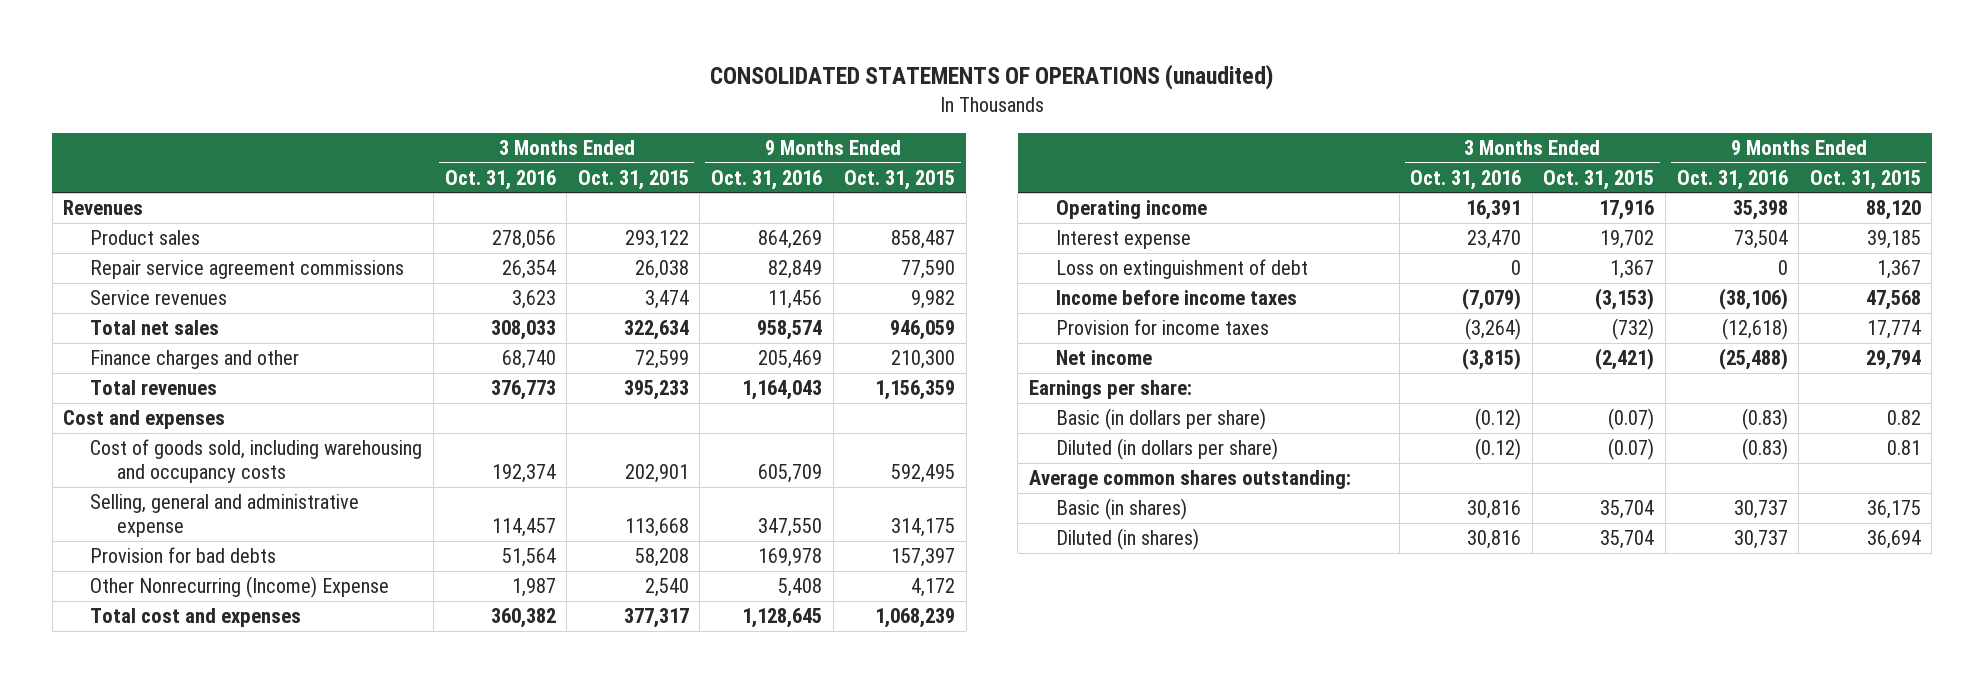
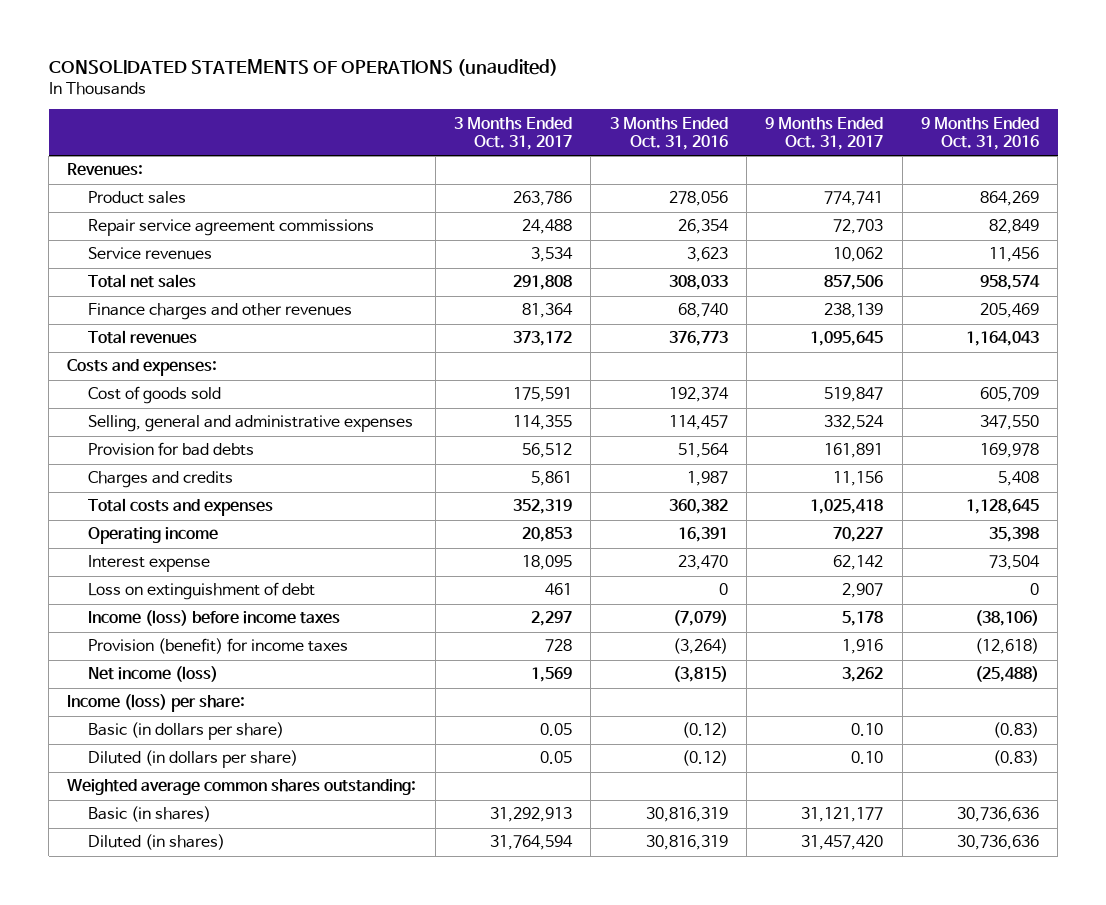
[577,169,689,190] Oct. 31, 2015 -> none
[844,169,956,190] Oct. 31, 2015 -> none
none -> [454,116,573,151] 3 Months Ended Oct. 31, 2017
none -> [765,116,884,151] 9 Months Ended Oct. 31, 2017
[63,200,144,216] Revenues -> [67,163,144,177] Revenues:
[90,350,300,370] Finance charges and other -> [88,303,353,321] Finance charges and other revenues
[63,410,226,430] Cost and expenses -> [67,359,218,377] Costs and expenses:
[90,439,423,484] Cost of goods sold, including warehousing and occupancy costs -> [88,386,222,405] Cost of goods sold
[90,494,360,538] Selling, general and administrative expense -> [88,415,414,433] Selling, general and administrative expenses
[90,576,390,599] Other Nonrecurring (Income) Expense -> [88,471,234,489] Charges and credits
[90,608,302,628] Total cost and expenses -> [88,498,274,517] Total costs and expenses
[1055,290,1297,306] Income before income taxes -> [88,610,341,627] Income (loss) before income taxes
[1055,319,1269,336] Provision for income taxes -> [88,638,349,655] Provision (benefit) for income taxes
[1055,350,1152,366] Net income -> [88,666,219,683] Net income (loss)
[1028,380,1192,400] Earnings per share: -> [67,694,246,713] Income (loss) per share:
[1028,470,1351,490] Average common shares outstanding: -> [67,779,417,796] Weighted average common shares outstanding:
[1467,500,1522,520] 30,816 -> [645,807,728,823] 30,816,319
[1733,500,1788,520] 30,737 -> [956,807,1039,823] 30,736,636
[1467,530,1522,550] 30,816 -> [645,835,728,851] 30,816,319
[1733,530,1788,550] 30,737 -> [956,835,1039,851] 30,736,636

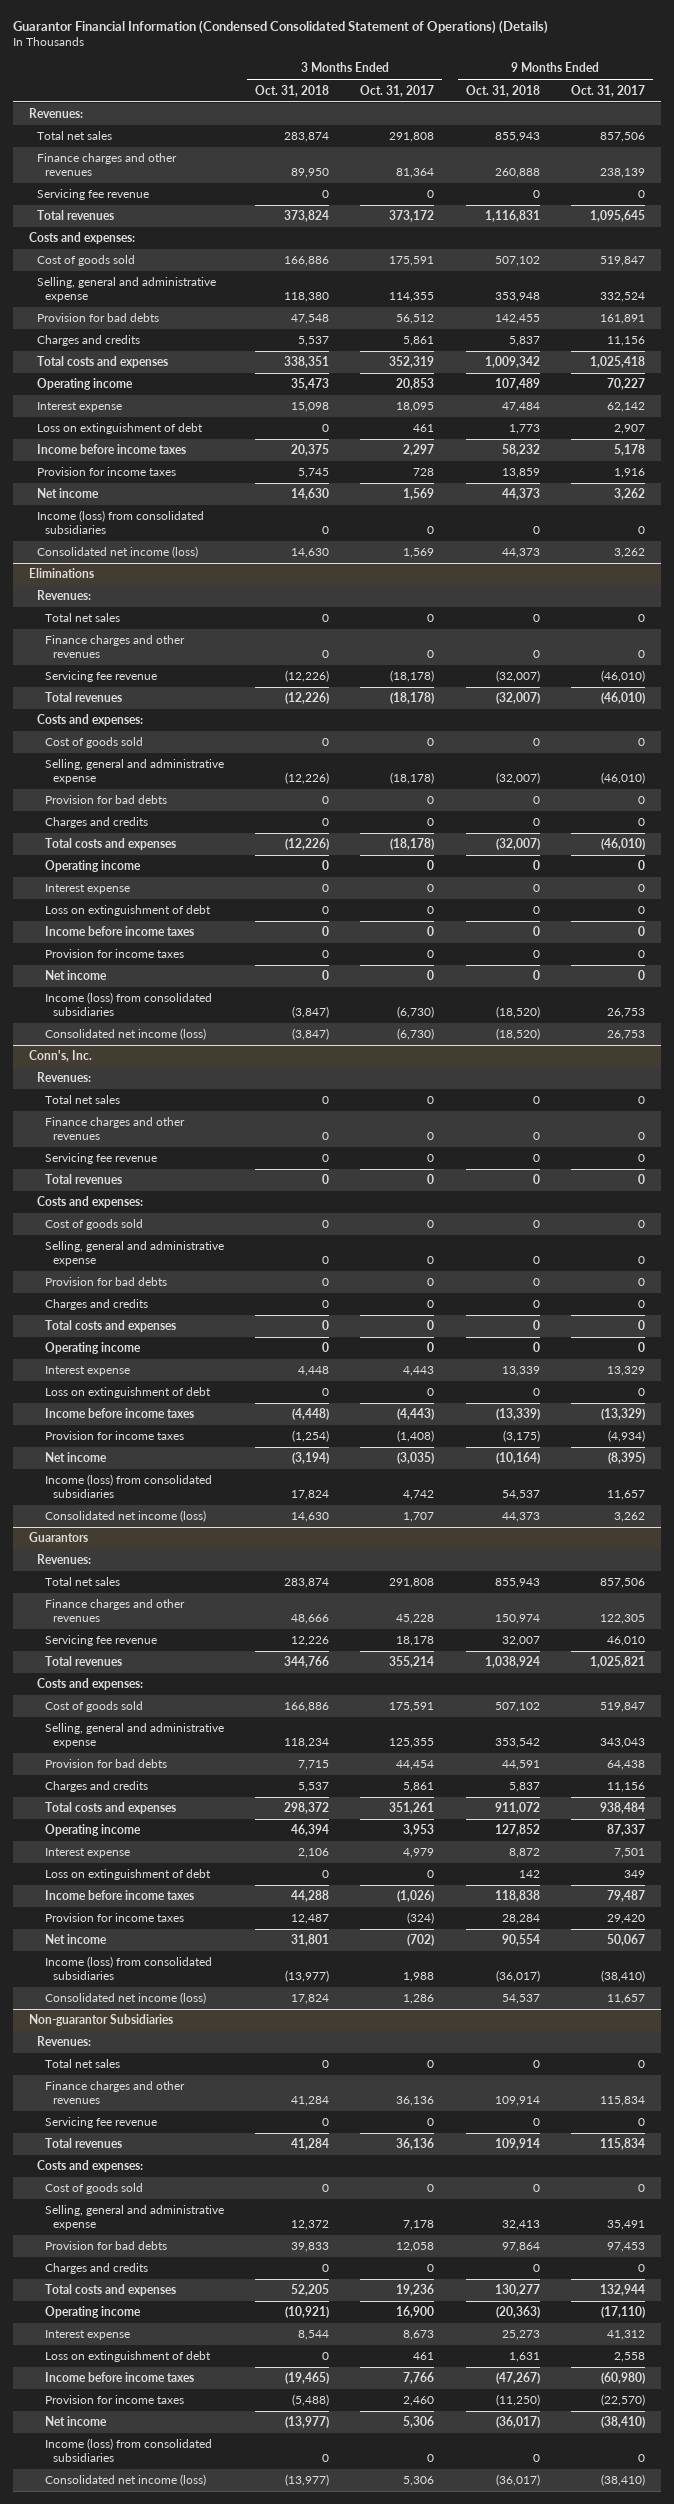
[48,58,558,76] CONSOLIDATED STATEMENTS OF OPERATIONS (unaudited) -> [12,19,548,34] Guarantor Financial Information (Condensed Consolidated Statement of Operations) (Details)
[609,116,728,151] 3 Months Ended Oct. 31, 2016 -> none
[920,116,1039,151] 9 Months Ended Oct. 31, 2016 -> none
none -> [255,84,330,97] Oct. 31, 2018
none -> [465,84,540,97] Oct. 31, 2018
[88,191,187,205] Product sales -> none
[88,219,375,237] Repair service agreement commissions -> none
[88,247,213,261] Service revenues -> none
none -> [36,189,149,201] Servicing fee revenue
[88,415,414,433] Selling, general and administrative expenses -> [36,277,216,302] Selling, general and administrative expense
[67,694,246,713] Income (loss) per share: -> none
[88,722,285,741] Basic (in dollars per share) -> none
[88,750,299,769] Diluted (in dollars per share) -> none
[67,779,417,796] Weighted average common shares outstanding: -> none
[88,806,212,823] Basic (in shares) -> none
[88,834,226,851] Diluted (in shares) -> none
[88,610,341,627] Income (loss) before income taxes -> [36,444,186,455] Income before income taxes
[88,638,349,655] Provision (benefit) for income taxes -> [36,467,176,477] Provision for income taxes
[88,666,219,683] Net income (loss) -> [36,488,99,499] Net income
none -> [36,510,204,534] Income (loss) from consolidated subsidiaries
none -> [36,546,198,559] Consolidated net income (loss)
none -> [28,568,94,579] Eliminations
none -> [36,590,91,601] Revenues:
none -> [44,613,120,623] Total net sales
none -> [44,635,185,658] Finance charges and other revenues
none -> [44,671,157,683] Servicing fee revenue
none -> [44,692,122,703] Total revenues
none -> [36,714,143,727] Costs and expenses:
none -> [44,737,143,749] Cost of goods sold
none -> [44,759,224,784] Selling, general and administrative expense
none -> [44,795,167,805] Provision for bad debts
none -> [44,817,148,829] Charges and credits
none -> [44,838,176,851] Total costs and expenses
none -> [44,860,141,873] Operating income
none -> [44,884,130,895] Interest expense
none -> [44,905,211,917] Loss on extinguishment of debt
none -> [44,926,194,937] Income before income taxes
none -> [44,949,184,959] Provision for income taxes
none -> [44,970,107,981] Net income
none -> [44,992,212,1016] Income (loss) from consolidated subsidiaries
none -> [44,1028,206,1041] Consolidated net income (loss)
none -> [28,1050,92,1063] Conn's, Inc.
none -> [36,1072,91,1083] Revenues:
none -> [44,1095,120,1105] Total net sales
none -> [44,1117,185,1140] Finance charges and other revenues
none -> [44,1153,157,1165] Servicing fee revenue
none -> [44,1174,122,1185] Total revenues
none -> [36,1196,143,1209] Costs and expenses:
none -> [44,1219,143,1231] Cost of goods sold
none -> [44,1241,224,1266] Selling, general and administrative expense
none -> [44,1277,167,1287] Provision for bad debts
none -> [44,1299,148,1311] Charges and credits
none -> [44,1320,176,1333] Total costs and expenses
none -> [44,1342,141,1355] Operating income
none -> [44,1366,130,1377] Interest expense
none -> [44,1387,211,1399] Loss on extinguishment of debt
none -> [44,1408,194,1419] Income before income taxes
none -> [44,1431,184,1441] Provision for income taxes
none -> [44,1452,107,1463] Net income
none -> [44,1474,212,1498] Income (loss) from consolidated subsidiaries
none -> [44,1510,206,1523] Consolidated net income (loss)
none -> [28,1532,88,1543] Guarantors
none -> [36,1554,91,1565] Revenues:
none -> [44,1577,120,1587] Total net sales
none -> [44,1599,185,1622] Finance charges and other revenues
none -> [44,1635,157,1647] Servicing fee revenue
none -> [44,1656,122,1667] Total revenues
none -> [36,1678,143,1691] Costs and expenses:
none -> [44,1701,143,1713] Cost of goods sold
none -> [44,1723,224,1748] Selling, general and administrative expense
none -> [44,1759,167,1769] Provision for bad debts
none -> [44,1781,148,1793] Charges and credits
none -> [44,1802,176,1815] Total costs and expenses
none -> [44,1824,141,1837] Operating income
none -> [44,1848,130,1859] Interest expense
none -> [44,1869,211,1881] Loss on extinguishment of debt
none -> [44,1890,194,1901] Income before income taxes
none -> [44,1913,184,1923] Provision for income taxes
none -> [44,1934,107,1945] Net income
none -> [44,1956,212,1980] Income (loss) from consolidated subsidiaries
none -> [44,1992,206,2005] Consolidated net income (loss)
none -> [28,2014,173,2027] Non-guarantor Subsidiaries
none -> [36,2036,91,2047] Revenues:
none -> [44,2059,120,2069] Total net sales
none -> [44,2081,185,2104] Finance charges and other revenues
none -> [44,2117,157,2129] Servicing fee revenue
none -> [44,2138,122,2149] Total revenues
none -> [36,2160,143,2173] Costs and expenses:
none -> [44,2183,143,2195] Cost of goods sold
none -> [44,2205,224,2230] Selling, general and administrative expense
none -> [44,2241,167,2251] Provision for bad debts
none -> [44,2263,148,2275] Charges and credits
none -> [44,2284,176,2297] Total costs and expenses
none -> [44,2306,141,2319] Operating income
none -> [44,2330,130,2341] Interest expense
none -> [44,2351,211,2363] Loss on extinguishment of debt
none -> [44,2372,194,2383] Income before income taxes
none -> [44,2395,184,2405] Provision for income taxes
none -> [44,2416,107,2427] Net income
none -> [44,2438,212,2462] Income (loss) from consolidated subsidiaries
none -> [44,2474,206,2487] Consolidated net income (loss)

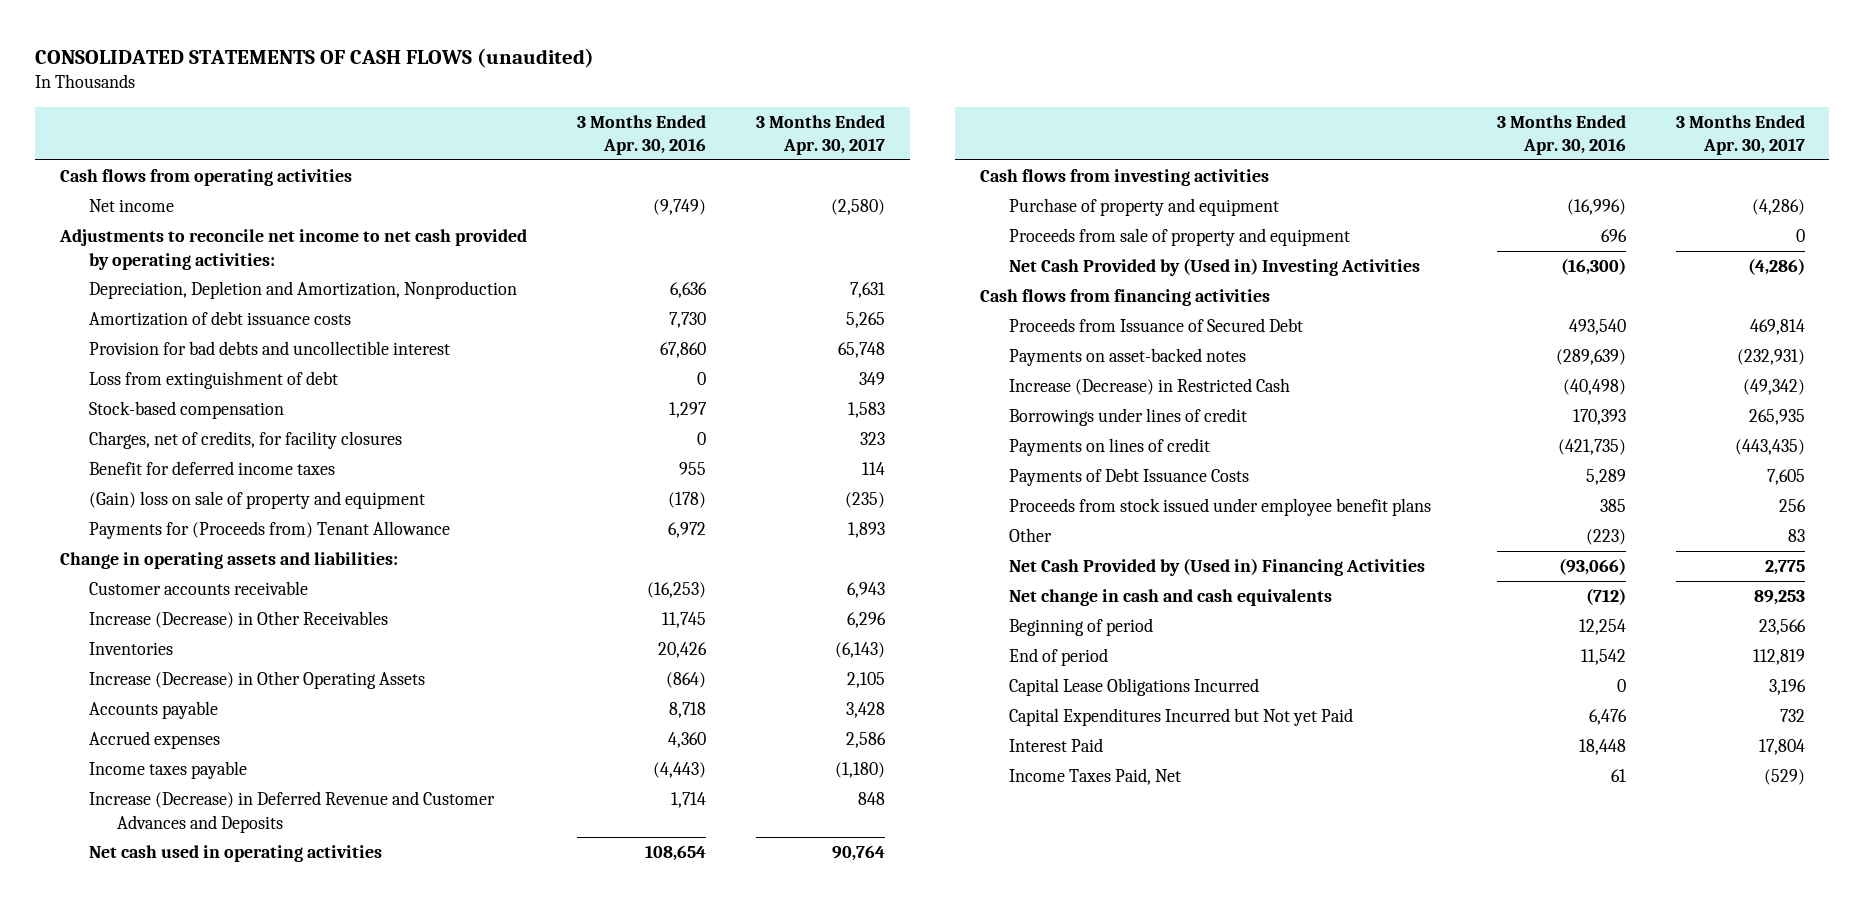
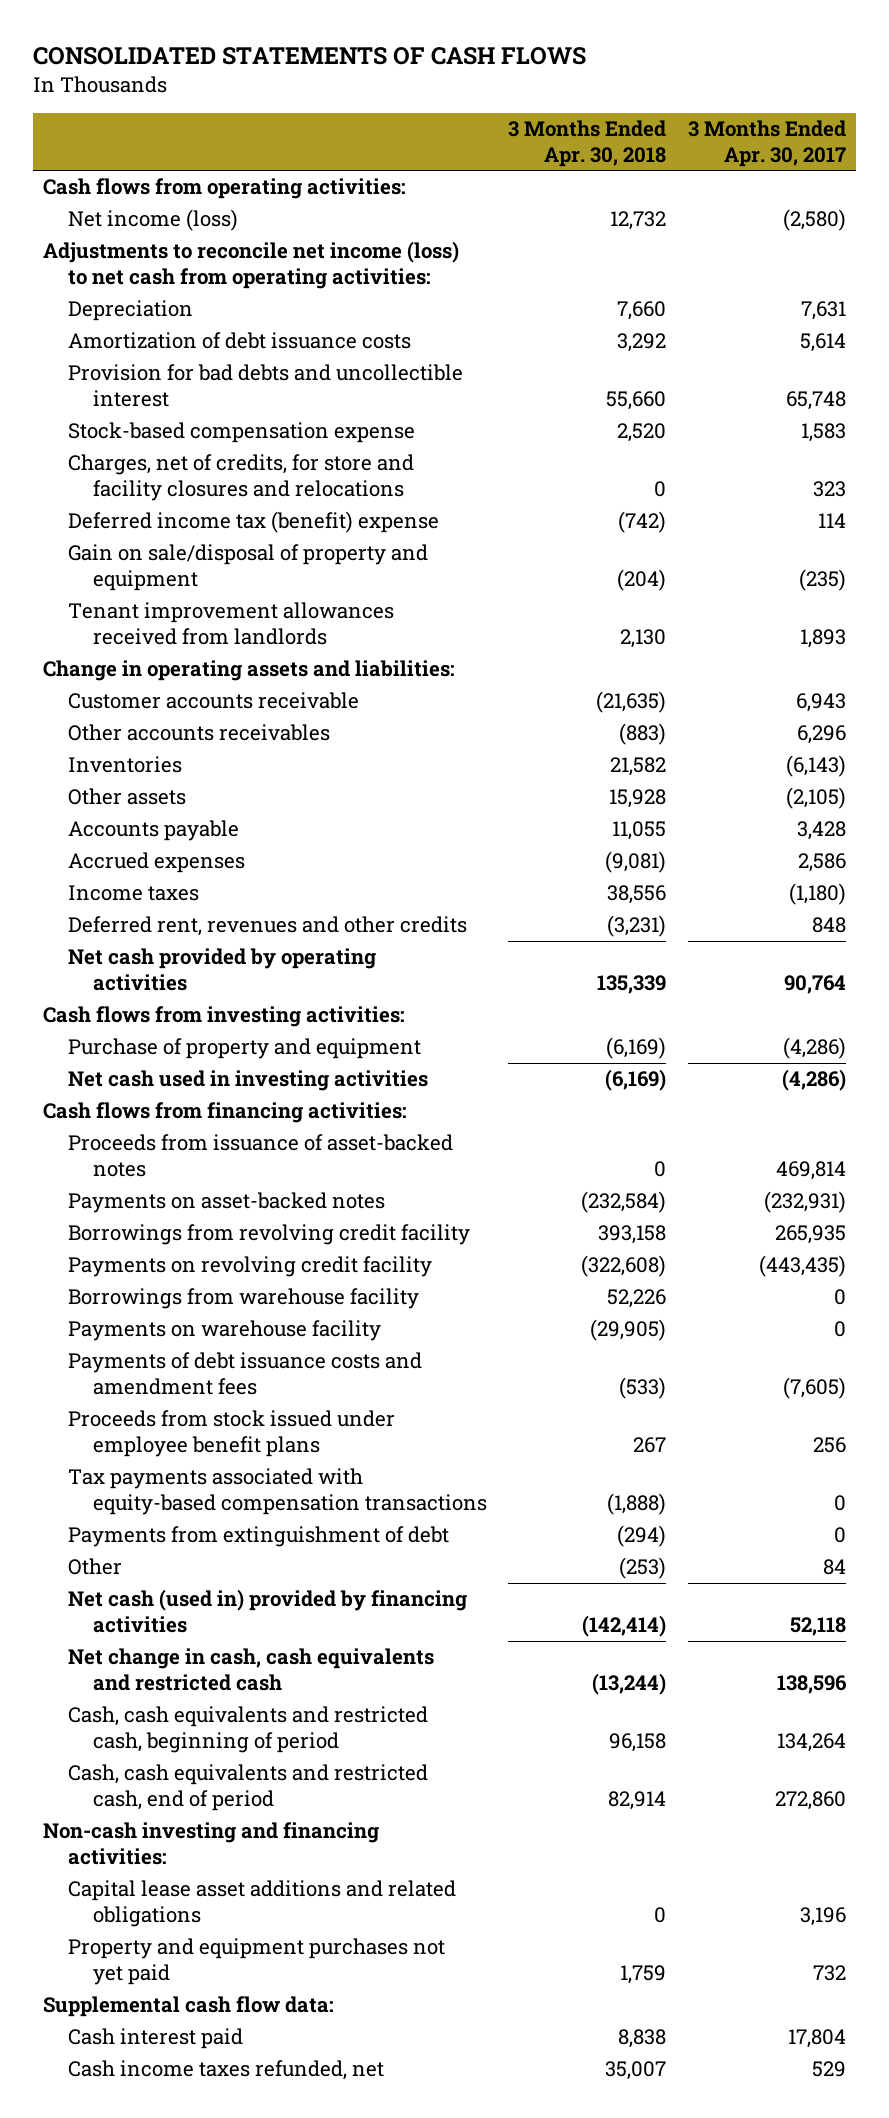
[35,47,595,68] CONSOLIDATED STATEMENTS OF CASH FLOWS (unaudited) -> [32,47,586,66] CONSOLIDATED STATEMENTS OF CASH FLOWS
[576,114,706,156] 3 Months Ended Apr. 30, 2016 -> none
none -> [508,120,667,167] 3 Months Ended Apr. 30, 2018
[60,169,353,187] Cash flows from operating activities -> [43,178,407,200] Cash flows from operating activities:
[88,199,174,213] Net income -> [67,209,238,232] Net income (loss)
[59,229,528,270] Adjustments to reconcile net income to net cash provided by operating activities: -> [43,241,460,290] Adjustments to reconcile net income (loss) to net cash from operating activities:
[88,281,517,300] Depreciation, Depletion and Amortization, Nonproduction -> [67,300,193,322] Depreciation
[845,312,885,329] 5,265 -> [799,333,846,353] 5,614
[88,371,338,390] Loss from extinguishment of debt -> none
[88,401,284,420] Stock-based compensation -> [67,422,415,444] Stock-based compensation expense
[88,431,402,450] Charges, net of credits, for facility closures -> [67,454,414,502] Charges, net of credits, for store and facility closures and relocations
[88,461,335,476] Benefit for deferred income taxes -> [67,511,439,534] Deferred income tax (benefit) expense
[88,491,425,510] (Gain) loss on sale of property and equipment -> [67,544,428,592] Gain on sale/disposal of property and equipment
[88,521,450,540] Payments for (Proceeds from) Tenant Allowance -> [67,602,394,646] Tenant improvement allowances received from landlords
[88,611,388,629] Increase (Decrease) in Other Receivables -> [67,724,330,742] Other accounts receivables
[88,671,425,690] Increase (Decrease) in Other Operating Assets -> [67,788,186,806] Other assets
[846,672,885,689] 2,105 -> [785,787,846,810] (2,105)
[88,761,247,780] Income taxes payable -> [67,885,199,902] Income taxes
[88,791,495,833] Increase (Decrease) in Deferred Revenue and Customer Advances and Deposits -> [67,916,467,937] Deferred rent, revenues and other credits
[88,845,382,863] Net cash used in operating activities -> [67,948,376,992] Net cash provided by operating activities
[980,169,1270,187] Cash flows from investing activities -> [43,1006,406,1028] Cash flows from investing activities:
[1008,228,1350,247] Proceeds from sale of property and equipment -> none
[1008,258,1420,277] Net Cash Provided by (Used in) Investing Activities -> [67,1070,428,1092] Net cash used in investing activities
[980,289,1271,307] Cash flows from financing activities -> [43,1102,408,1124] Cash flows from financing activities:
[1008,318,1303,333] Proceeds from Issuance of Secured Debt -> [67,1134,453,1178] Proceeds from issuance of asset-backed notes
[1008,378,1290,396] Increase (Decrease) in Restricted Cash -> none
[1008,408,1247,427] Borrowings under lines of credit -> [67,1224,470,1246] Borrowings from revolving credit facility
[1008,438,1210,457] Payments on lines of credit -> [67,1256,432,1278] Payments on revolving credit facility
none -> [67,1288,419,1310] Borrowings from warehouse facility
none -> [67,1320,381,1342] Payments on warehouse facility
[1008,468,1249,487] Payments of Debt Issuance Costs -> [67,1352,422,1396] Payments of debt issuance costs and amendment fees
[1766,469,1805,486] 7,605 -> [782,1377,846,1400] (7,605)
[1008,618,1153,637] Beginning of period -> none
[1008,648,1108,667] End of period -> none
none -> [67,1468,487,1516] Tax payments associated with equity-based compensation transactions
none -> [67,1526,449,1548] Payments from extinguishment of debt
[1787,529,1805,543] 83 -> [822,1559,846,1576] 84
[1008,558,1425,577] Net Cash Provided by (Used in) Financing Activities -> [67,1589,467,1634] Net cash (used in) provided by financing activities
[1764,560,1805,576] 2,775 -> [789,1617,846,1637] 52,118
[1008,589,1332,607] Net change in cash and cash equivalents -> [67,1648,434,1692] Net change in cash, cash equivalents and restricted cash
[1753,590,1805,606] 89,253 -> [776,1675,847,1695] 138,596
none -> [67,1706,428,1754] Cash, cash equivalents and restricted cash, beginning of period
none -> [67,1764,428,1812] Cash, cash equivalents and restricted cash, end of period
none -> [43,1822,380,1866] Non-cash investing and financing activities:
[1008,678,1259,697] Capital Lease Obligations Incurred -> [67,1880,456,1928] Capital lease asset additions and related obligations
[1008,708,1353,727] Capital Expenditures Incurred but Not yet Paid -> [67,1938,445,1986] Property and equipment purchases not yet paid
none -> [43,1996,335,2018] Supplemental cash flow data:
[1008,738,1103,753] Interest Paid -> [67,2028,243,2050] Cash interest paid
[1008,768,1181,786] Income Taxes Paid, Net -> [67,2060,384,2081] Cash income taxes refunded, net
[1763,769,1805,786] (529) -> [811,2061,846,2078] 529

